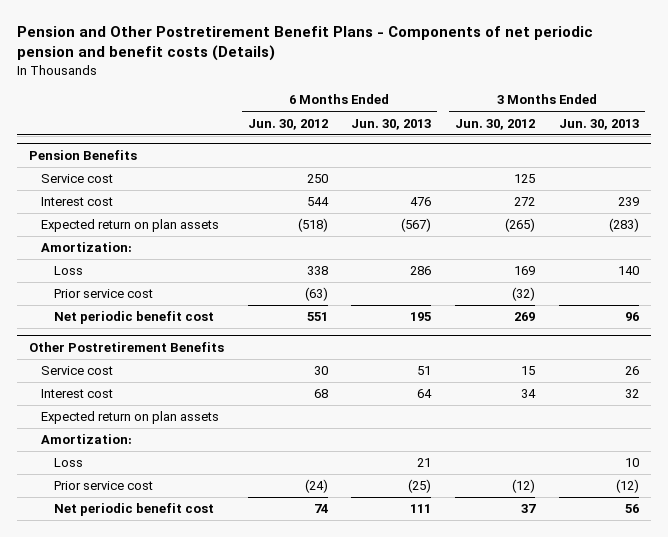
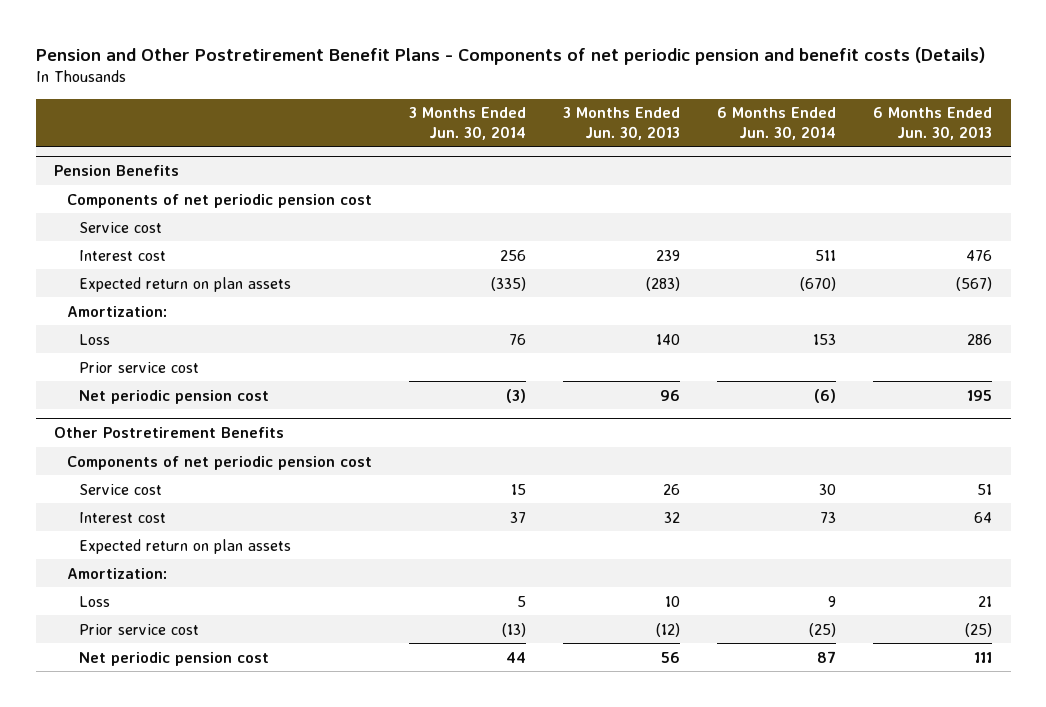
[247,118,328,130] Jun. 30, 2012 -> none
[455,118,536,130] Jun. 30, 2012 -> none
none -> [408,107,526,140] 3 Months Ended Jun. 30, 2014
none -> [717,107,837,140] 6 Months Ended Jun. 30, 2014
none -> [66,193,372,208] Components of net periodic pension cost
[53,311,214,325] Net periodic benefit cost -> [79,389,270,404] Net periodic pension cost
none -> [66,455,372,470] Components of net periodic pension cost
[53,503,214,517] Net periodic benefit cost -> [79,651,270,666] Net periodic pension cost

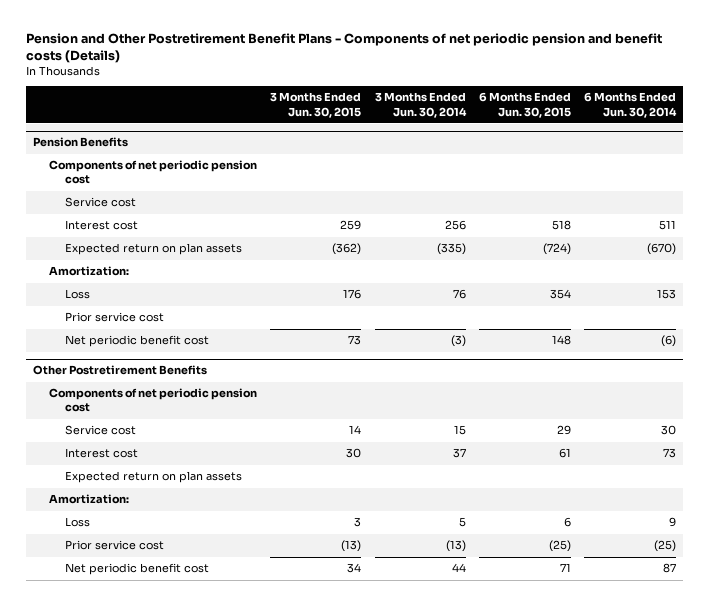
[562,107,680,140] 3 Months Ended Jun. 30, 2013 -> none
[873,107,993,140] 6 Months Ended Jun. 30, 2013 -> none
none -> [270,92,362,118] 3 Months Ended Jun. 30, 2015
none -> [479,92,572,118] 6 Months Ended Jun. 30, 2015
[79,389,270,404] Net periodic pension cost -> [64,335,209,348] Net periodic benefit cost
[79,651,270,666] Net periodic pension cost -> [64,563,209,576] Net periodic benefit cost

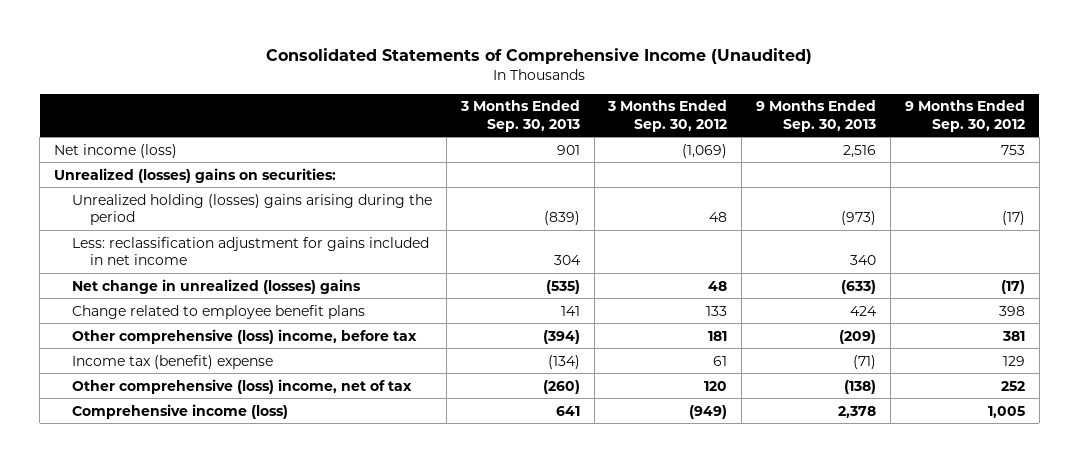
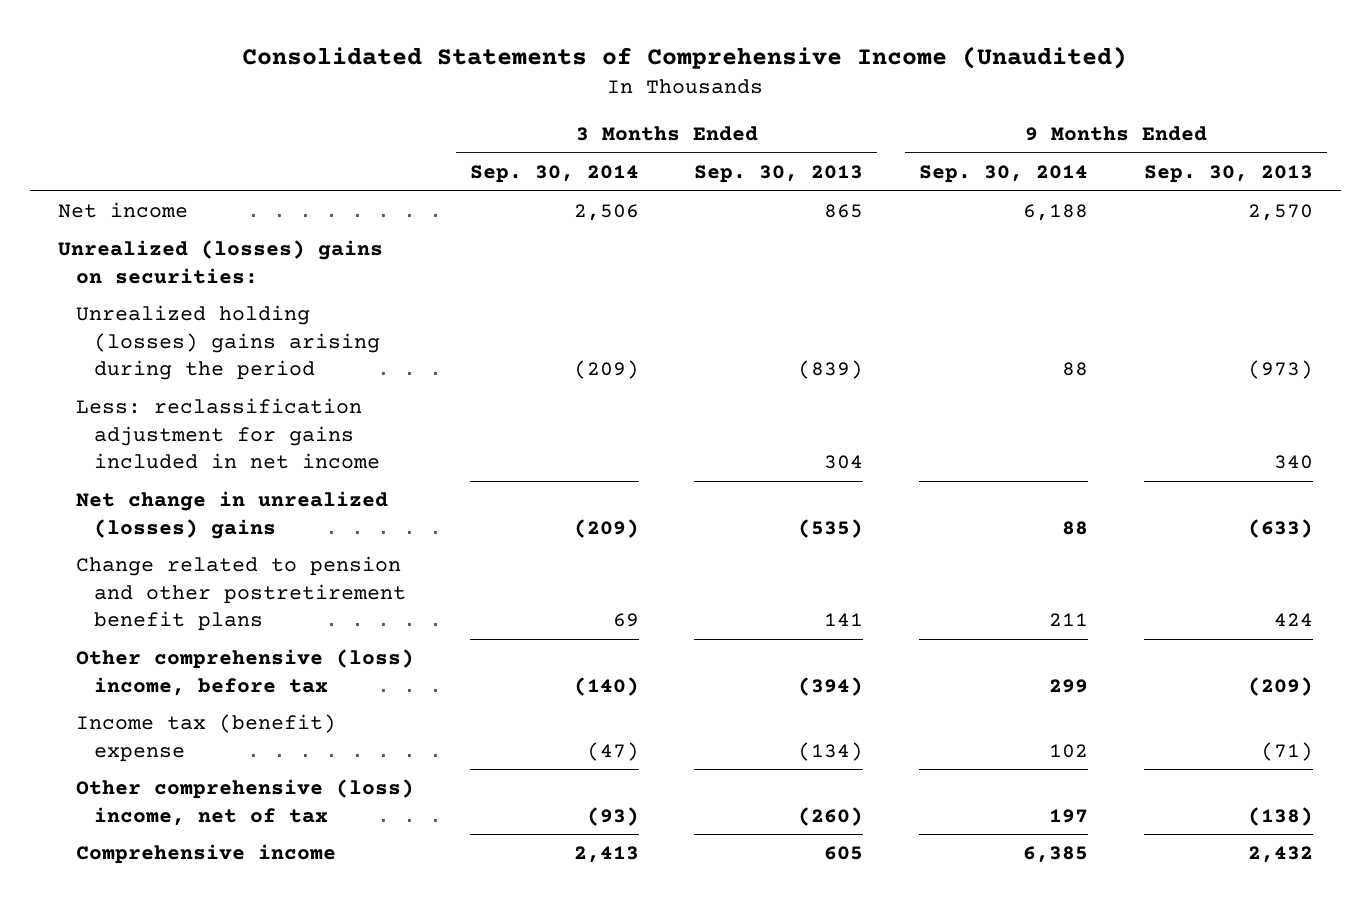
[607,100,728,132] 3 Months Ended Sep. 30, 2012 -> none
[904,100,1025,132] 9 Months Ended Sep. 30, 2012 -> none
none -> [469,165,639,184] Sep. 30, 2014
none -> [919,165,1089,184] Sep. 30, 2014
[53,143,177,158] Net income (loss) -> [57,202,188,219] Net income
[556,144,580,155] 901 -> [824,204,864,219] 865
[843,144,877,158] 2,516 -> [1247,204,1313,222] 2,570
[72,304,366,319] Change related to employee benefit plans -> [75,556,407,631] Change related to pension and other postretirement benefit plans
[72,403,289,419] Comprehensive income (loss) -> [75,844,336,865] Comprehensive income
[555,405,580,416] 641 -> [824,846,864,861] 605
[838,405,877,418] 2,378 -> [1247,846,1313,864] 2,432

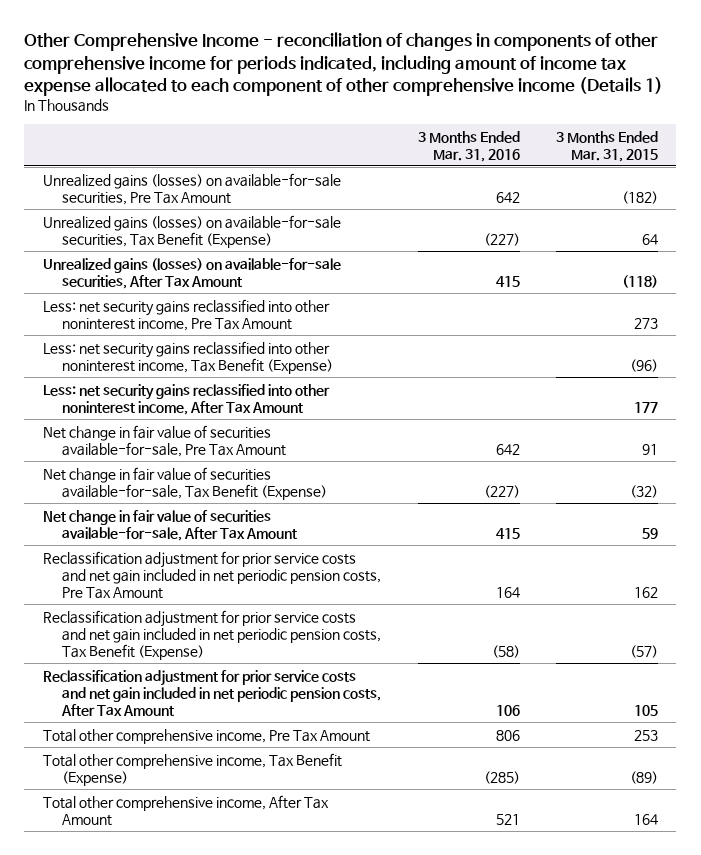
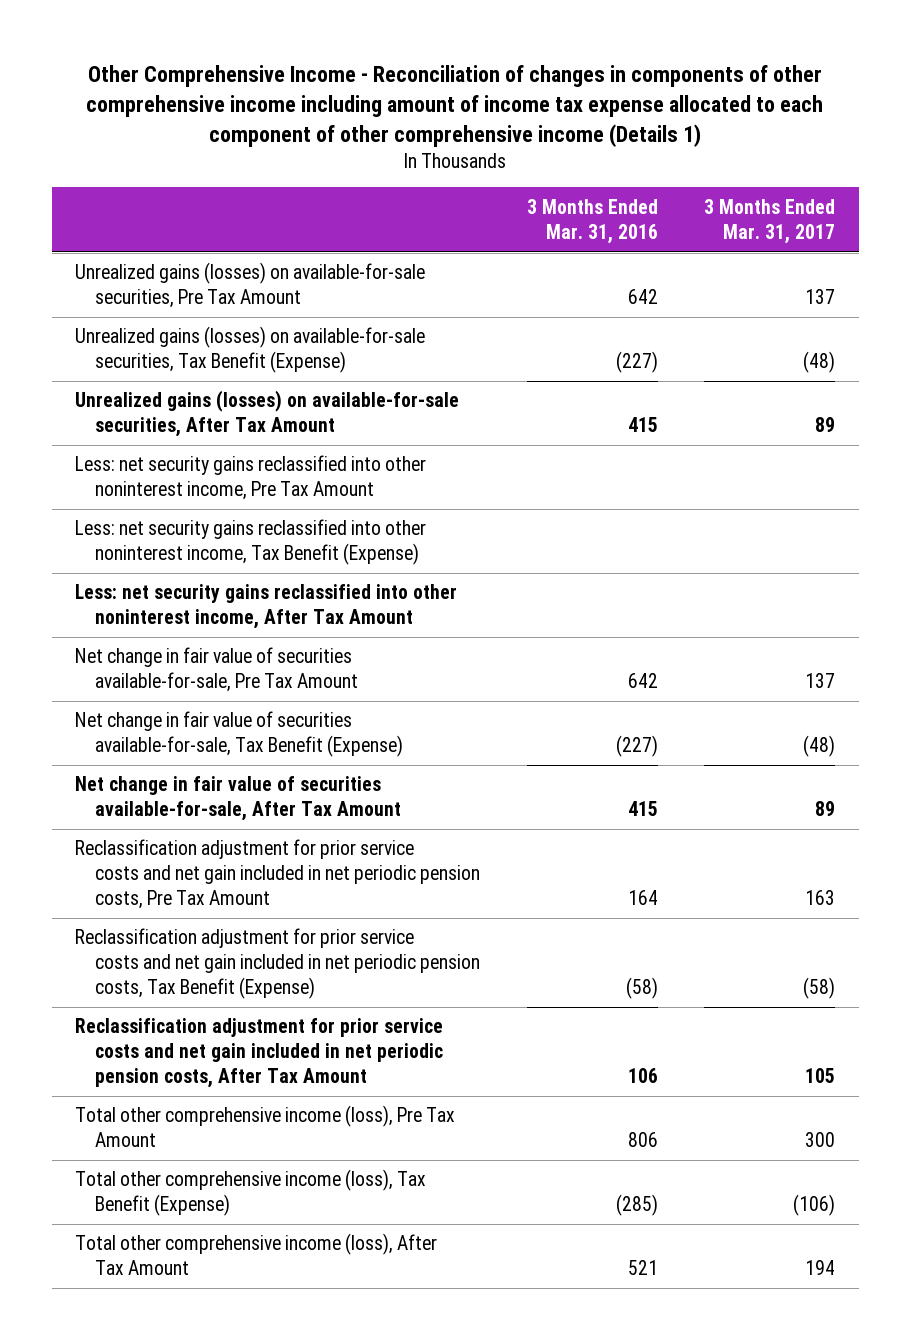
[24,32,664,96] Other Comprehensive Income - reconciliation of changes in components of other comprehensive income for periods indicated, including amount of income tax expense allocated to each component of other comprehensive income (Details 1) -> [86,65,824,148] Other Comprehensive Income - Reconciliation of changes in components of other comprehensive income including amount of income tax expense allocated to each component of other comprehensive income (Details 1)
[555,130,658,162] 3 Months Ended Mar. 31, 2015 -> none
none -> [704,198,836,244] 3 Months Ended Mar. 31, 2017
[42,728,370,744] Total other comprehensive income, Pre Tax Amount -> [75,1105,456,1148] Total other comprehensive income (loss), Pre Tax Amount
[42,752,342,786] Total other comprehensive income, Tax Benefit (Expense) -> [75,1169,427,1217] Total other comprehensive income (loss), Tax Benefit (Expense)
[42,794,329,826] Total other comprehensive income, After Tax Amount -> [75,1233,438,1276] Total other comprehensive income (loss), After Tax Amount

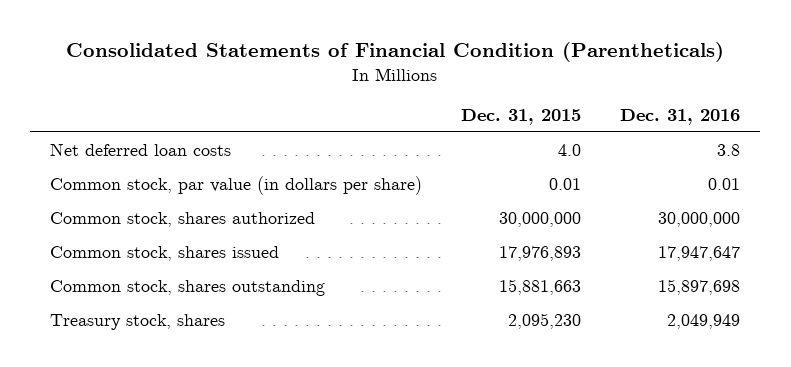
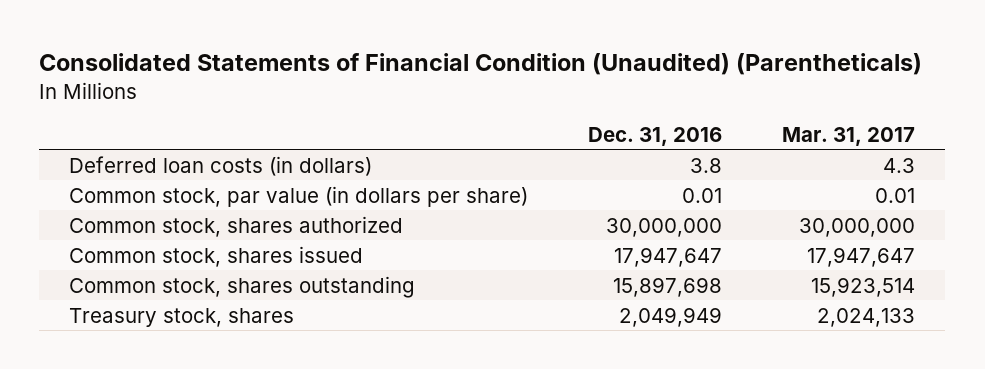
[66,42,725,63] Consolidated Statements of Financial Condition (Parentheticals) -> [39,53,923,76] Consolidated Statements of Financial Condition (Unaudited) (Parentheticals)
[461,109,582,126] Dec. 31, 2015 -> none
none -> [782,126,916,146] Mar. 31, 2017
[50,142,232,156] Net deferred loan costs -> [69,155,373,176] Deferred loan costs (in dollars)

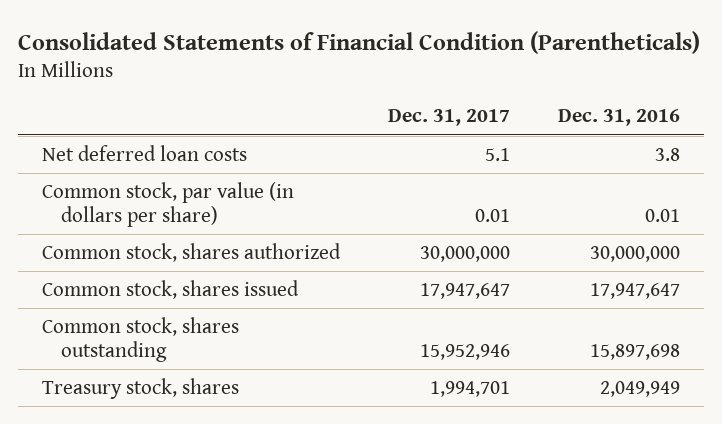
[39,53,923,76] Consolidated Statements of Financial Condition (Unaudited) (Parentheticals) -> [17,30,700,54] Consolidated Statements of Financial Condition (Parentheticals)
[782,126,916,146] Mar. 31, 2017 -> none
none -> [387,109,510,127] Dec. 31, 2017
[69,155,373,176] Deferred loan costs (in dollars) -> [41,144,247,161] Net deferred loan costs

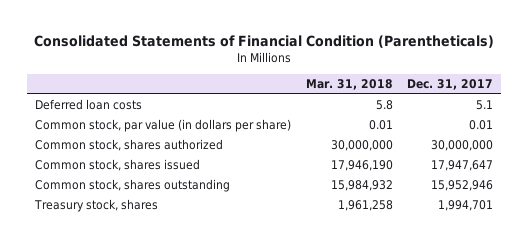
[557,109,680,127] Dec. 31, 2016 -> none
none -> [305,79,393,91] Mar. 31, 2018
[41,144,247,161] Net deferred loan costs -> [34,99,142,111] Deferred loan costs

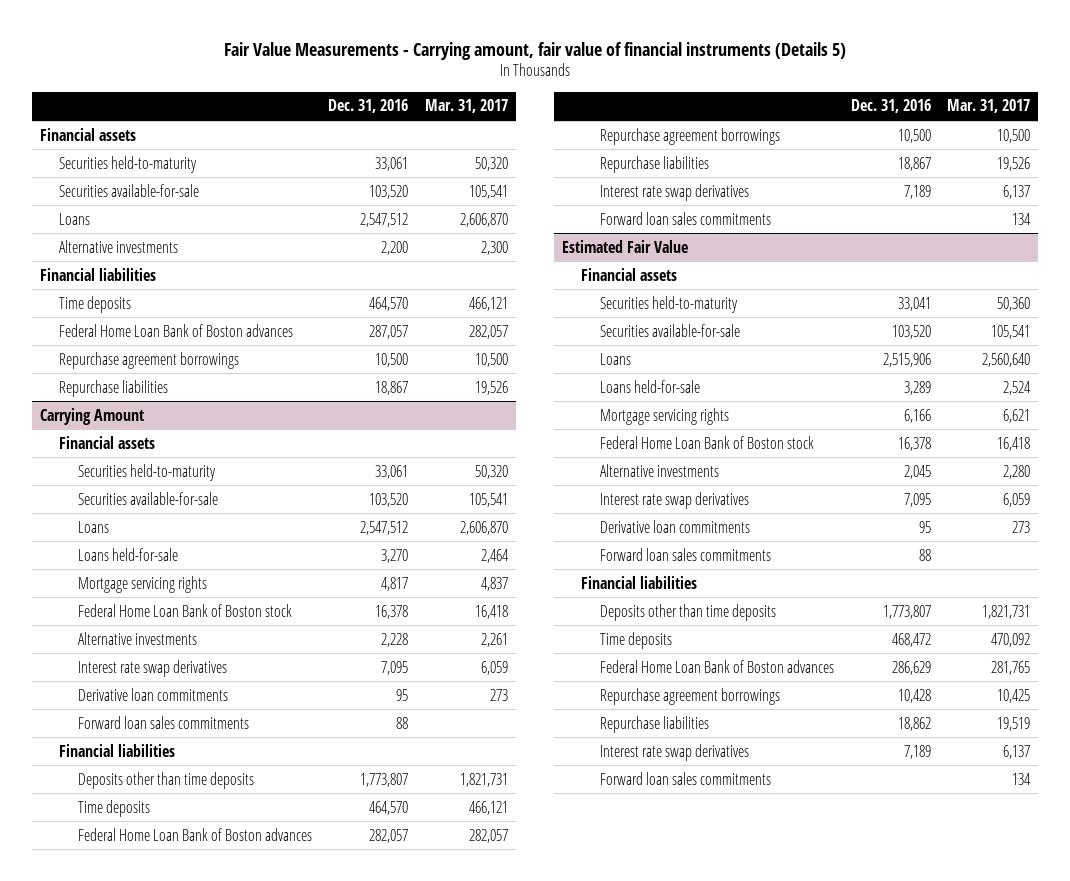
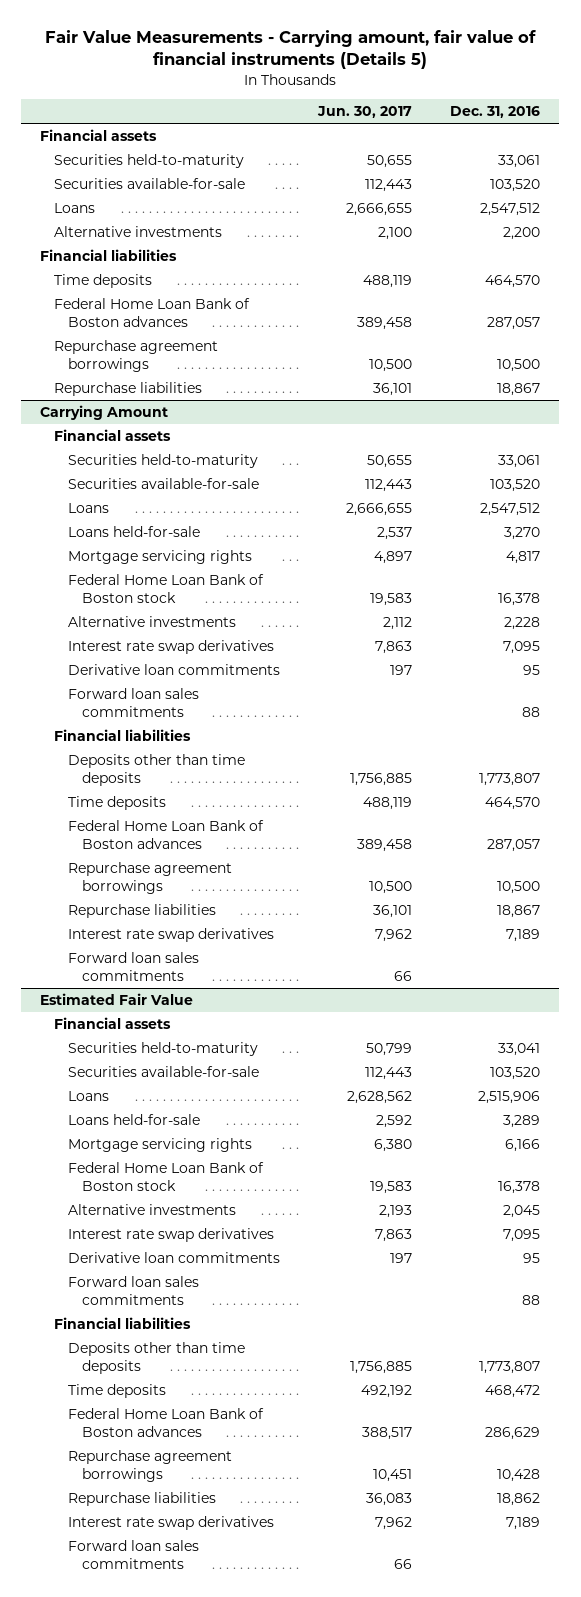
[424,99,508,114] Mar. 31, 2017 -> none
none -> [317,105,413,118] Jun. 30, 2017
[369,828,409,843] 282,057 -> [487,839,541,853] 287,057

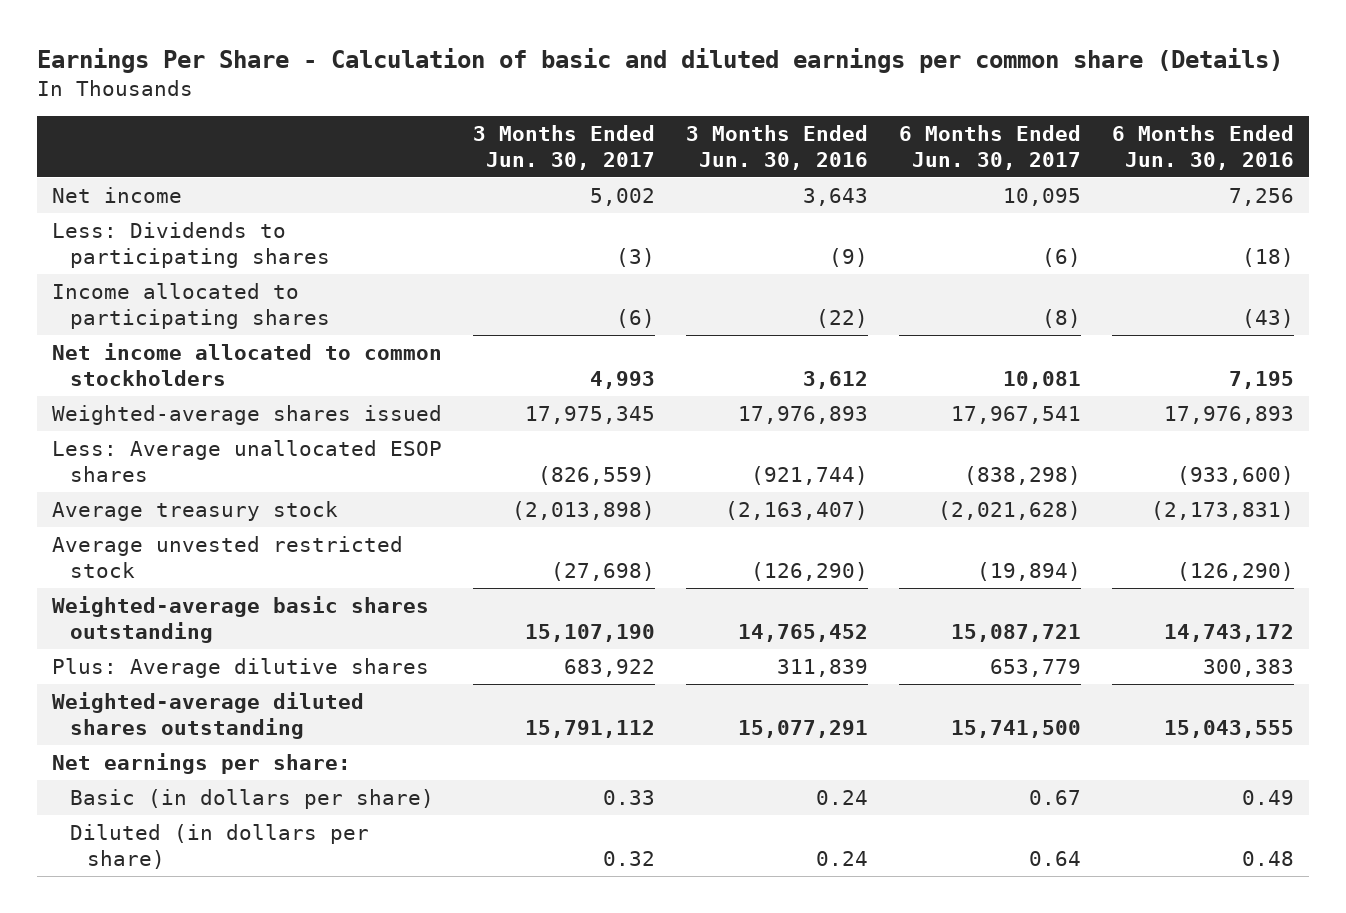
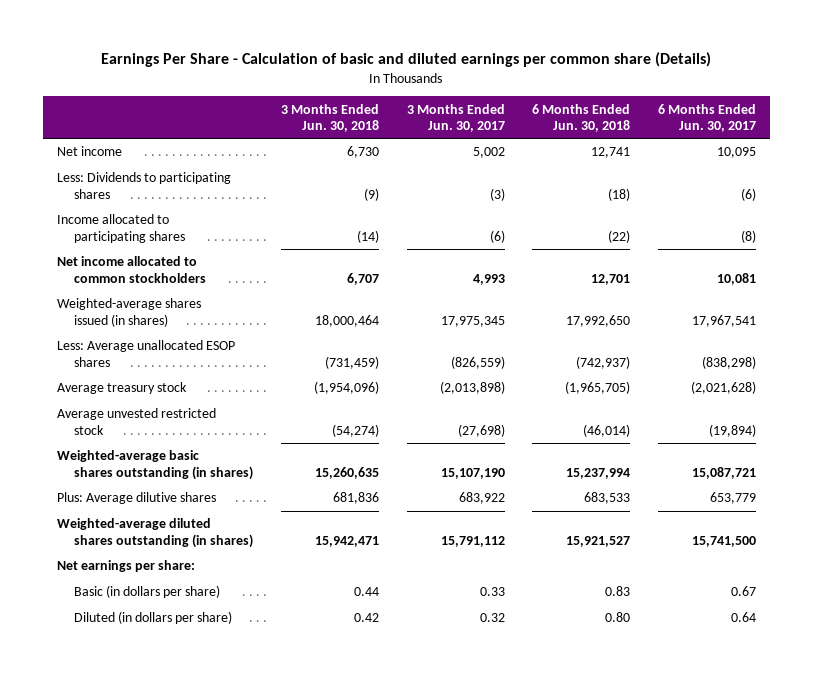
[685,125,868,170] 3 Months Ended Jun. 30, 2016 -> none
[1111,125,1294,170] 6 Months Ended Jun. 30, 2016 -> none
none -> [281,103,380,133] 3 Months Ended Jun. 30, 2018
none -> [532,103,631,133] 6 Months Ended Jun. 30, 2018
[52,404,443,425] Weighted-average shares issued -> [56,298,201,327] Weighted-average shares issued (in shares)
[52,595,430,643] Weighted-average basic shares outstanding -> [56,450,254,480] Weighted-average basic shares outstanding (in shares)
[52,691,365,739] Weighted-average diluted shares outstanding -> [56,518,254,548] Weighted-average diluted shares outstanding (in shares)

